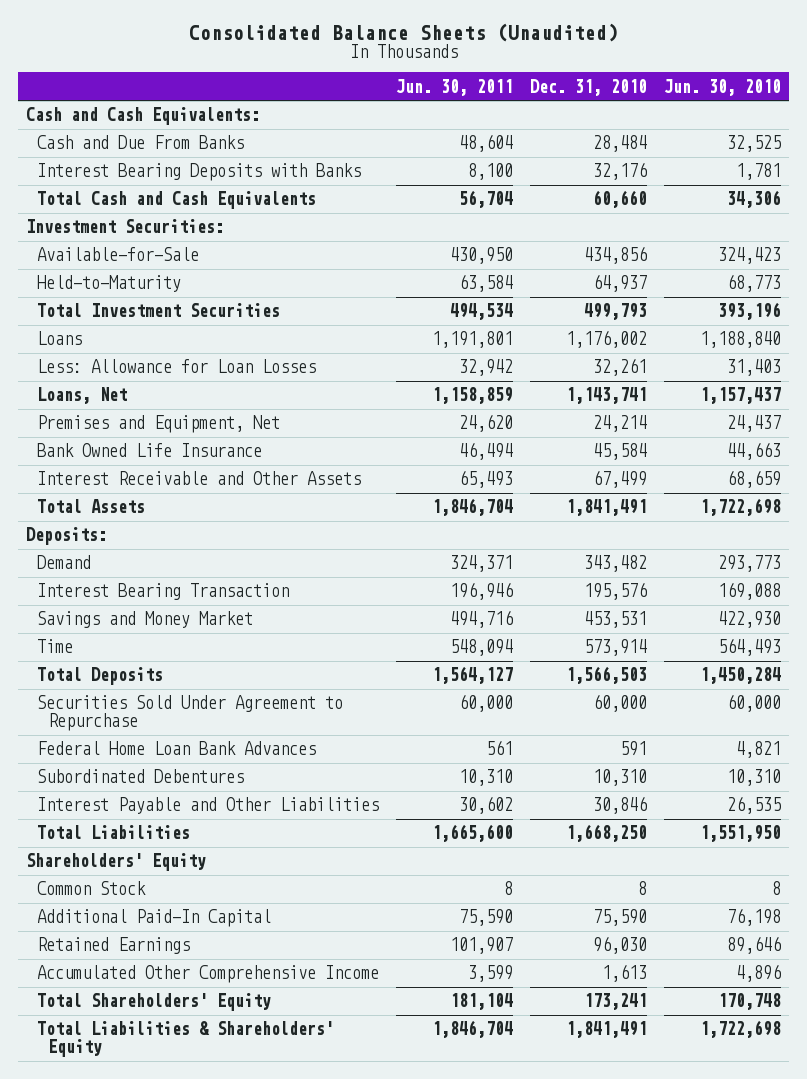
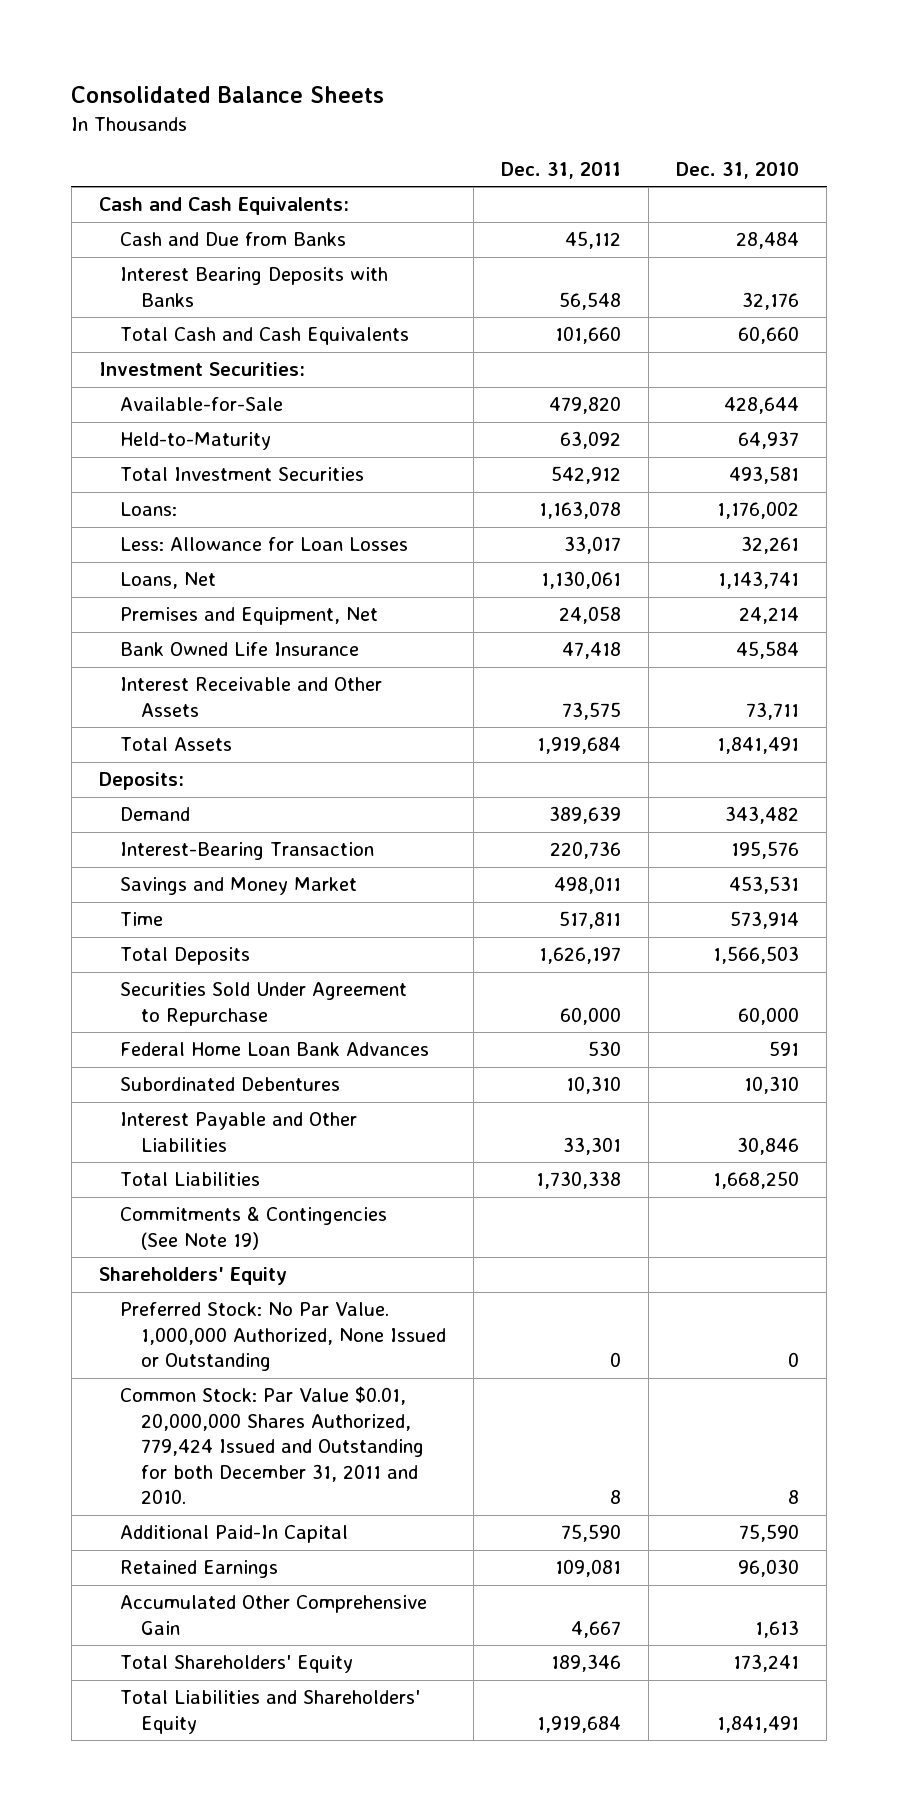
[188,22,618,42] Consolidated Balance Sheets (Unaudited) -> [71,85,385,103] Consolidated Balance Sheets
[396,78,514,96] Jun. 30, 2011 -> none
[663,78,781,96] Jun. 30, 2010 -> none
none -> [500,161,621,179] Dec. 31, 2011
[37,135,245,150] Cash and Due From Banks -> [119,232,346,247] Cash and Due from Banks
[584,246,648,265] 434,856 -> [724,397,800,415] 428,644
[584,303,648,321] 499,793 -> [729,466,800,485] 493,581
[37,331,83,346] Loans -> [119,502,177,517] Loans:
[593,470,648,489] 67,499 -> [746,701,800,720] 73,711
[37,583,290,601] Interest Bearing Transaction -> [119,842,374,861] Interest-Bearing Transaction
none -> [119,1206,387,1250] Commitments & Contingencies (See Note 19)
none -> [119,1302,446,1372] Preferred Stock: No Par Value. 1,000,000 Authorized, None Issued or Outstanding
[37,881,147,896] Common Stock -> [119,1386,424,1505] Common Stock: Par Value $0.01, 20,000,000 Shares Authorized, 779,424 Issued and Outstanding for both December 31, 2011 and 2010.
[37,965,380,984] Accumulated Other Comprehensive Income -> [119,1595,427,1635] Accumulated Other Comprehensive Gain
[37,1021,335,1058] Total Liabilities & Shareholders' Equity -> [119,1690,420,1734] Total Liabilities and Shareholders' Equity

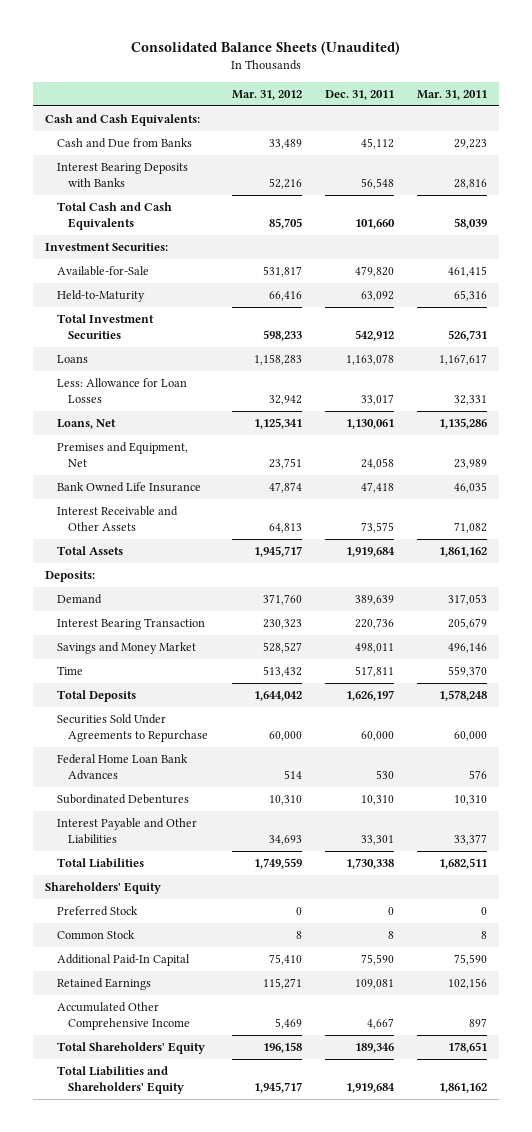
[71,85,385,103] Consolidated Balance Sheets -> [130,41,400,56] Consolidated Balance Sheets (Unaudited)
[676,161,800,179] Dec. 31, 2010 -> none
none -> [231,89,302,100] Mar. 31, 2012
none -> [417,89,488,100] Mar. 31, 2011
[119,502,177,517] Loans: -> [56,354,88,363] Loans
[119,842,374,861] Interest-Bearing Transaction -> [56,617,205,630] Interest Bearing Transaction
[119,982,407,1026] Securities Sold Under Agreement to Repurchase -> [56,713,209,742] Securities Sold Under Agreements to Repurchase
[119,1206,387,1250] Commitments & Contingencies (See Note 19) -> none
[119,1302,446,1372] Preferred Stock: No Par Value. 1,000,000 Authorized, None Issued or Outstanding -> [56,905,138,916] Preferred Stock
[119,1386,424,1505] Common Stock: Par Value $0.01, 20,000,000 Shares Authorized, 779,424 Issued and Outstanding for both December 31, 2011 and 2010. -> [56,929,135,939] Common Stock
[119,1595,427,1635] Accumulated Other Comprehensive Gain -> [56,1001,191,1030] Accumulated Other Comprehensive Income

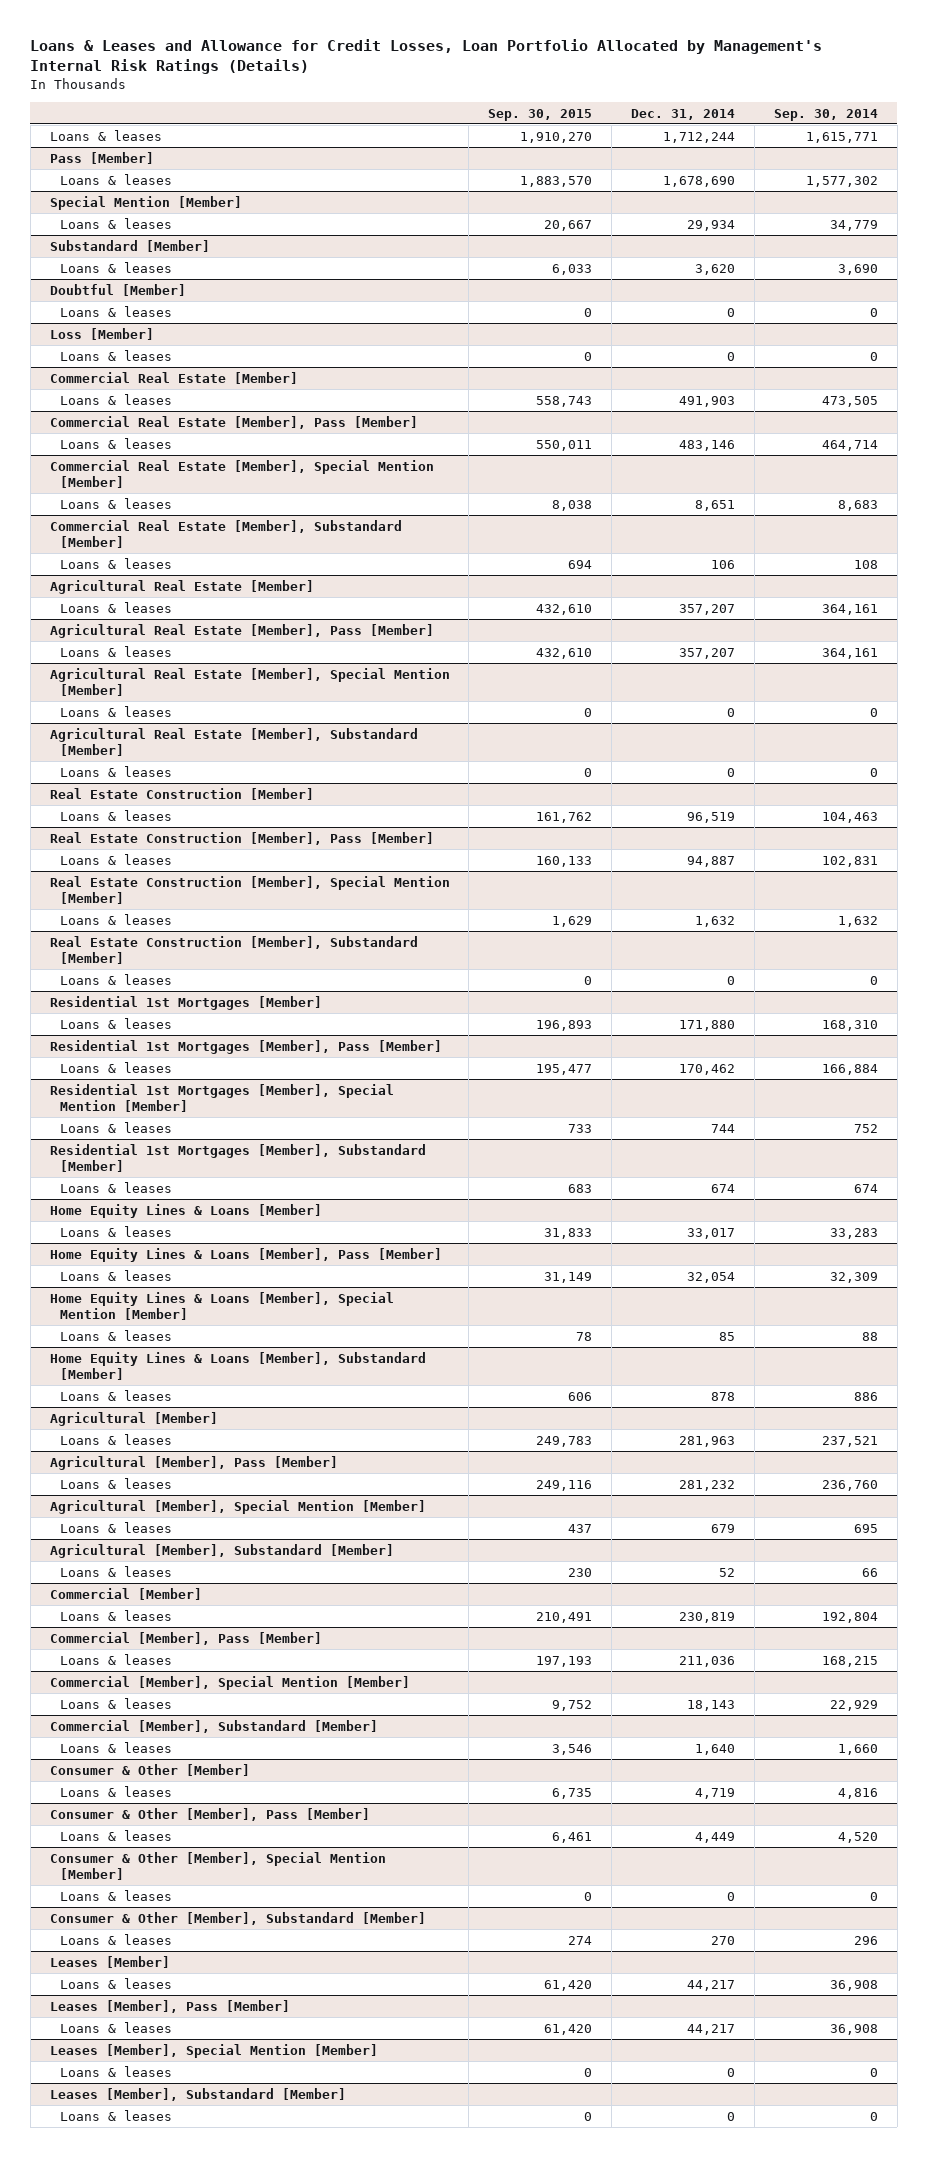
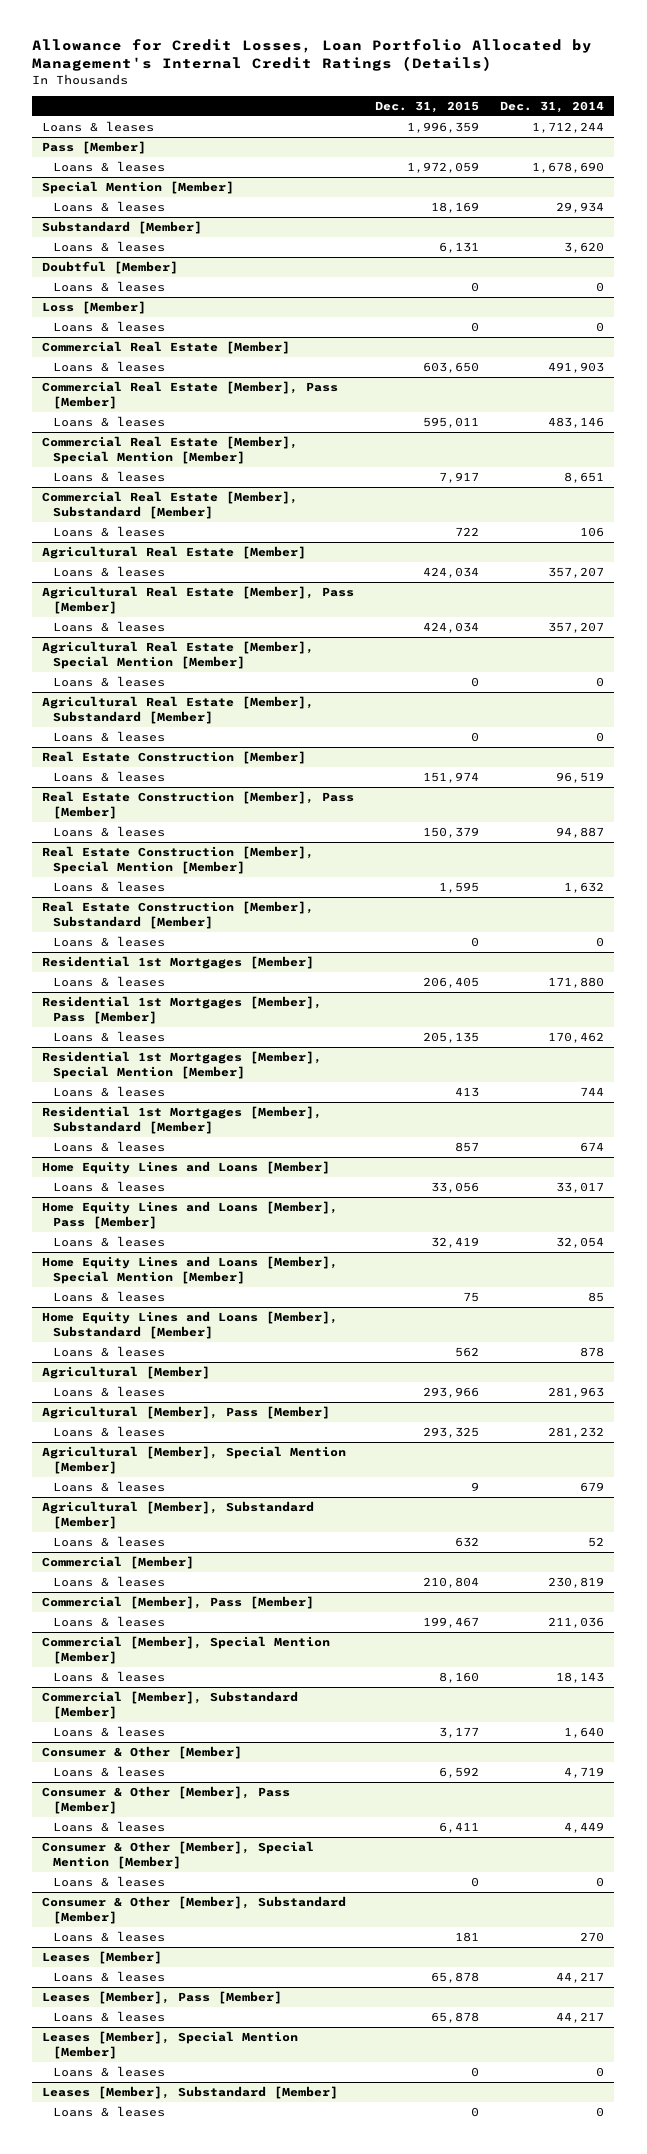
[30,38,823,75] Loans & Leases and Allowance for Credit Losses, Loan Portfolio Allocated by Management's Internal Risk Ratings (Details) -> [32,39,593,72] Allowance for Credit Losses, Loan Portfolio Allocated by Management's Internal Credit Ratings (Details)
[488,108,593,121] Sep. 30, 2015 -> none
[773,108,878,121] Sep. 30, 2014 -> none
none -> [375,100,480,113] Dec. 31, 2015
[49,1203,322,1218] Home Equity Lines & Loans [Member] -> [42,1161,331,1175] Home Equity Lines and Loans [Member]
[49,1247,442,1262] Home Equity Lines & Loans [Member], Pass [Member] -> [42,1201,339,1229] Home Equity Lines and Loans [Member], Pass [Member]
[49,1291,394,1321] Home Equity Lines & Loans [Member], Special Mention [Member] -> [42,1256,339,1284] Home Equity Lines and Loans [Member], Special Mention [Member]
[49,1351,426,1381] Home Equity Lines & Loans [Member], Substandard [Member] -> [42,1311,339,1339] Home Equity Lines and Loans [Member], Substandard [Member]

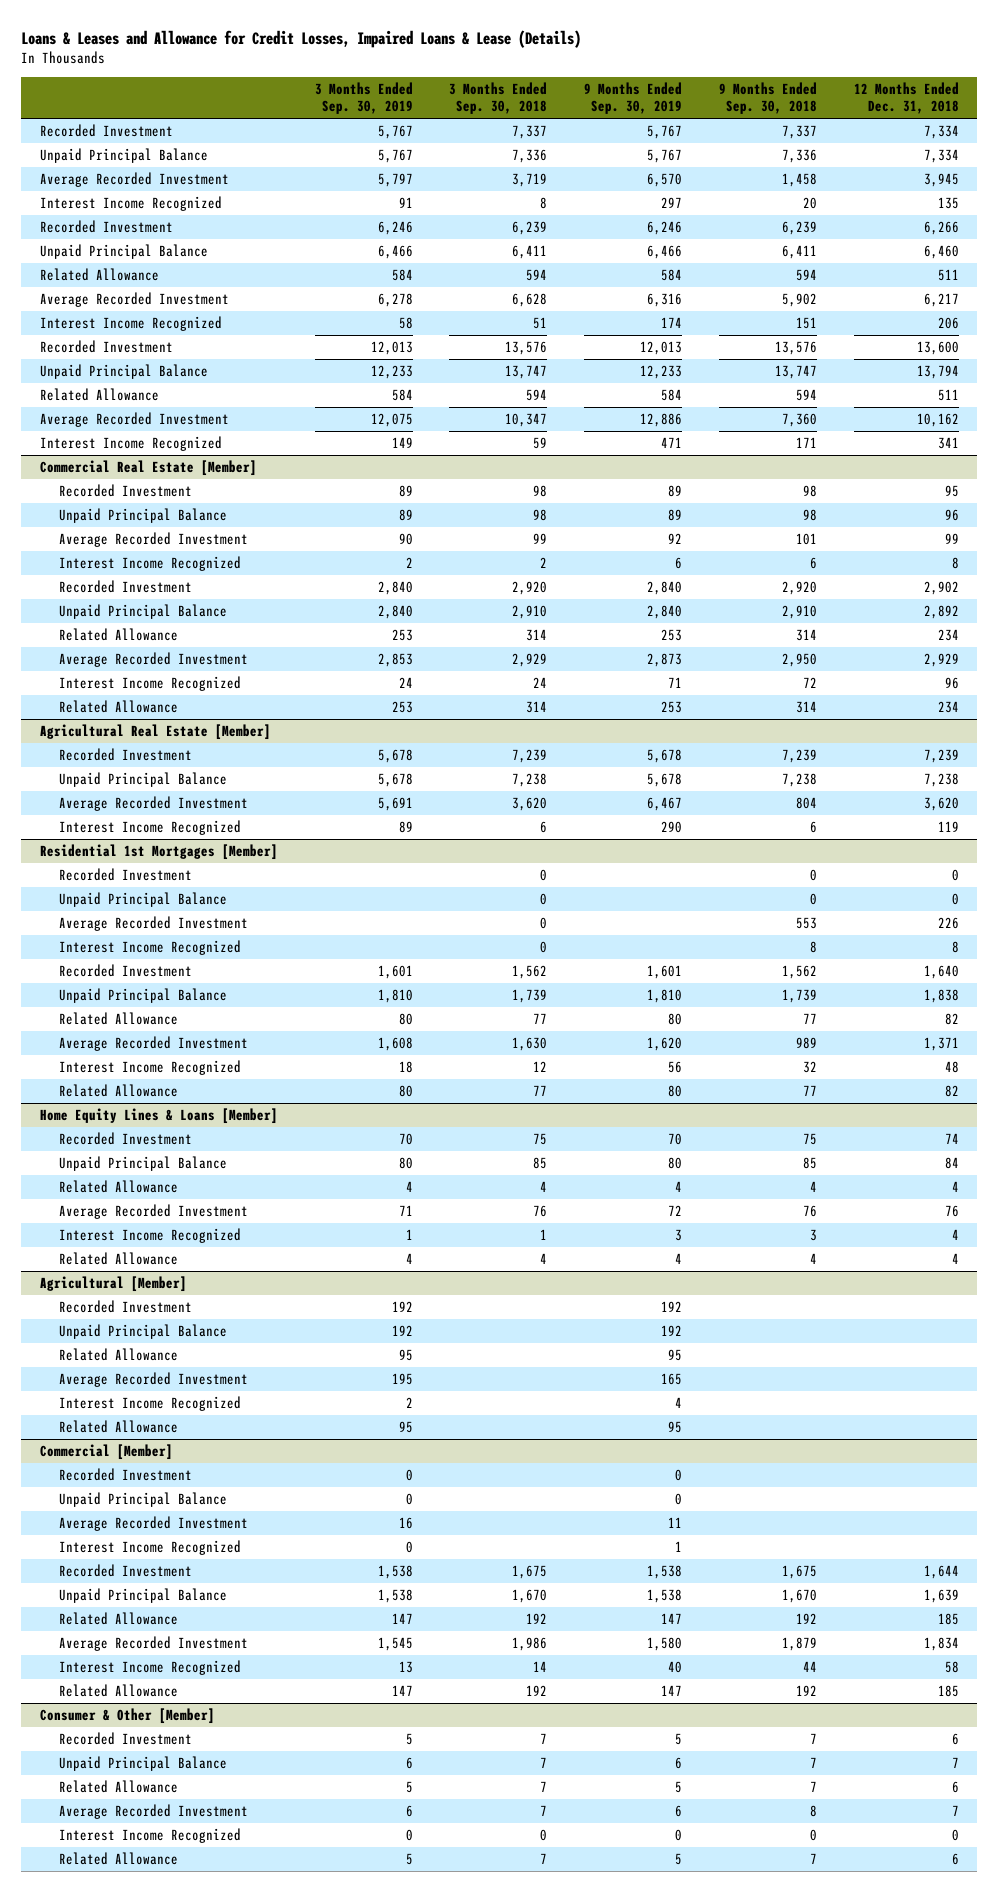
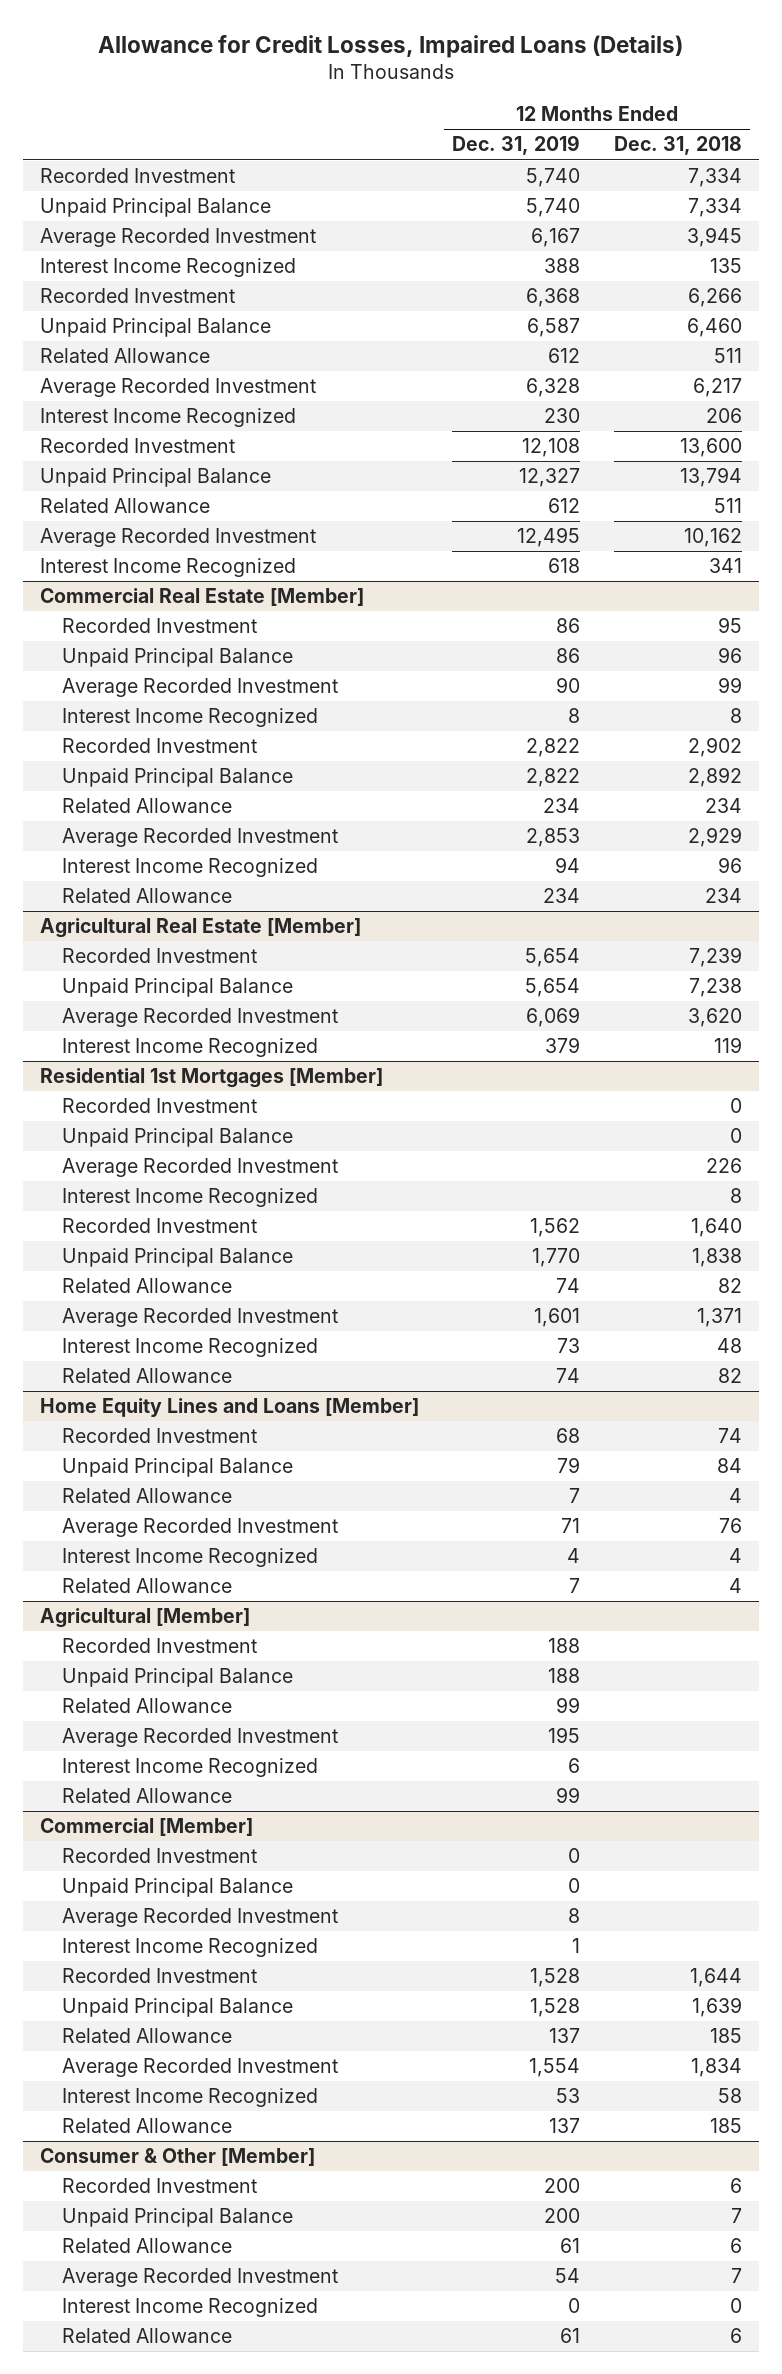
[21,29,582,48] Loans & Leases and Allowance for Credit Losses, Impaired Loans & Lease (Details) -> [97,35,683,59] Allowance for Credit Losses, Impaired Loans (Details)
[314,82,413,115] 3 Months Ended Sep. 30, 2019 -> none
[449,82,548,115] 3 Months Ended Sep. 30, 2018 -> none
[584,82,683,115] 9 Months Ended Sep. 30, 2019 -> none
[719,82,818,115] 9 Months Ended Sep. 30, 2018 -> none
none -> [452,135,581,156] Dec. 31, 2019
[39,1108,278,1125] Home Equity Lines & Loans [Member] -> [39,1398,419,1418] Home Equity Lines and Loans [Member]

